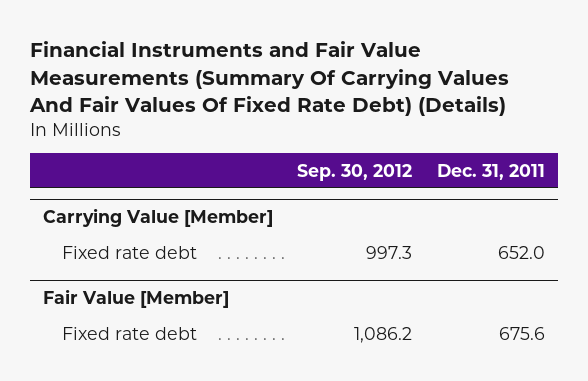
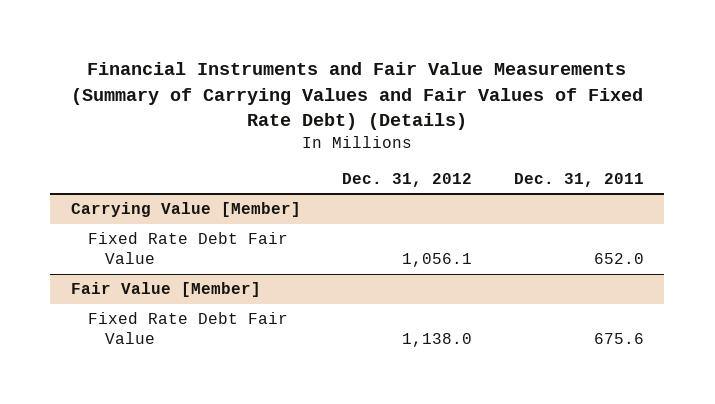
[29,41,510,116] Financial Instruments and Fair Value Measurements (Summary Of Carrying Values And Fair Values Of Fixed Rate Debt) (Details) -> [71,62,644,130] Financial Instruments and Fair Value Measurements (Summary of Carrying Values and Fair Values of Fixed Rate Debt) (Details)
[297,163,413,181] Sep. 30, 2012 -> none
none -> [342,173,473,188] Dec. 31, 2012
[62,245,198,259] Fixed rate debt -> [87,232,288,265] Fixed Rate Debt Fair Value
[62,326,198,340] Fixed rate debt -> [87,312,288,345] Fixed Rate Debt Fair Value

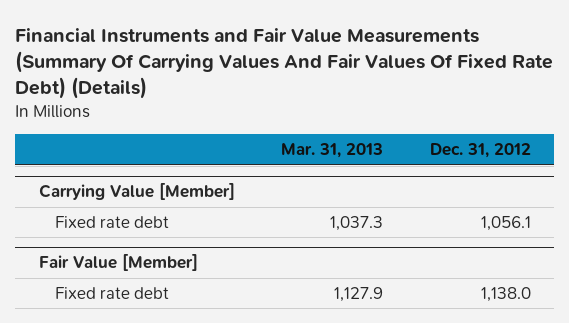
[71,62,644,130] Financial Instruments and Fair Value Measurements (Summary of Carrying Values and Fair Values of Fixed Rate Debt) (Details) -> [15,27,554,100] Financial Instruments and Fair Value Measurements (Summary Of Carrying Values And Fair Values Of Fixed Rate Debt) (Details)
[513,173,644,188] Dec. 31, 2011 -> none
none -> [281,143,384,159] Mar. 31, 2013
[87,232,288,265] Fixed Rate Debt Fair Value -> [54,216,169,229] Fixed rate debt
[87,312,288,345] Fixed Rate Debt Fair Value -> [54,287,169,300] Fixed rate debt

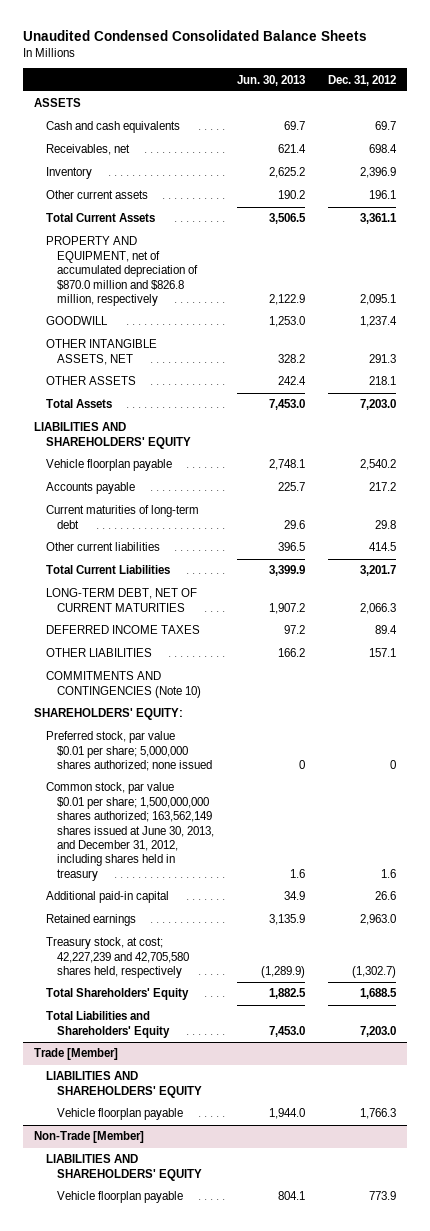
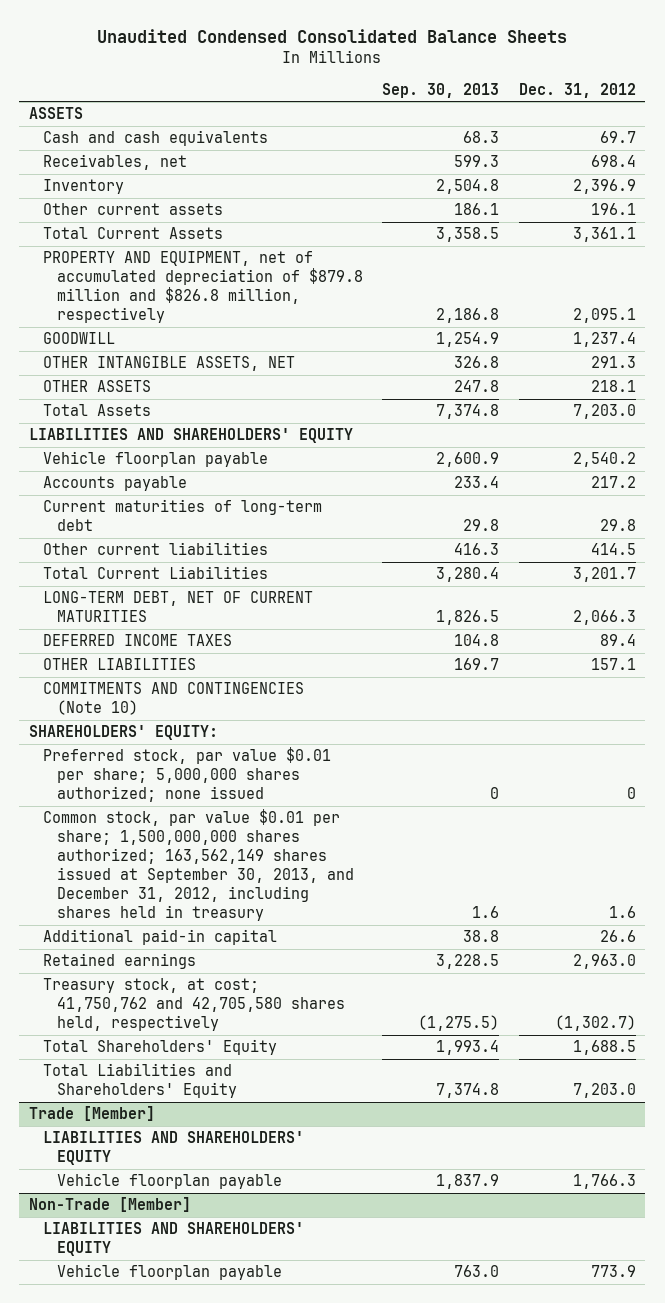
[236,74,305,86] Jun. 30, 2013 -> none
none -> [382,83,500,99] Sep. 30, 2013
[45,236,198,306] PROPERTY AND EQUIPMENT, net of accumulated depreciation of $870.0 million and $826.8 million, respectively -> [43,251,363,324] PROPERTY AND EQUIPMENT, net of accumulated depreciation of $879.8 million and $826.8 million, respectively
[45,782,214,881] Common stock, par value $0.01 per share; 1,500,000,000 shares authorized; 163,562,149 shares issued at June 30, 2013, and December 31, 2012, including shares held in treasury -> [43,809,354,922] Common stock, par value $0.01 per share; 1,500,000,000 shares authorized; 163,562,149 shares issued at September 30, 2013, and December 31, 2012, including shares held in treasury
[45,937,189,979] Treasury stock, at cost; 42,227,239 and 42,705,580 shares held, respectively -> [43,978,345,1032] Treasury stock, at cost; 41,750,762 and 42,705,580 shares held, respectively

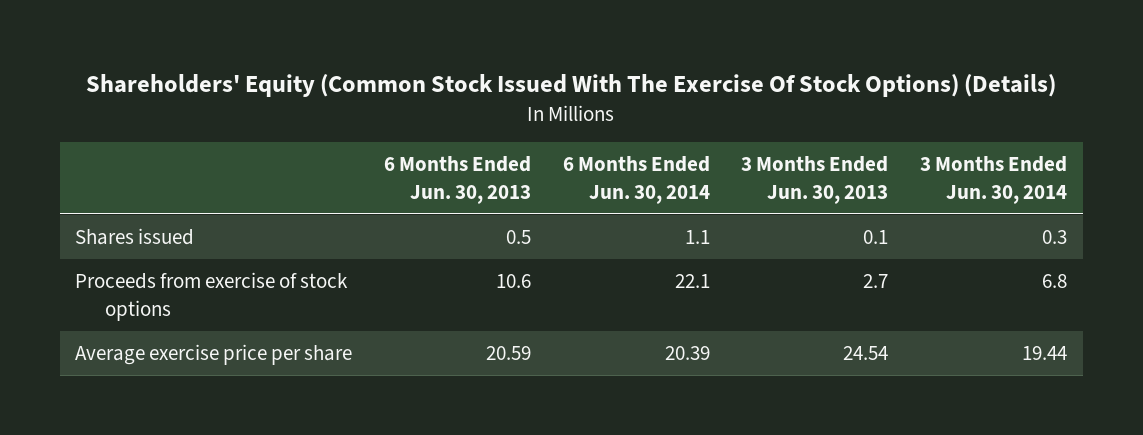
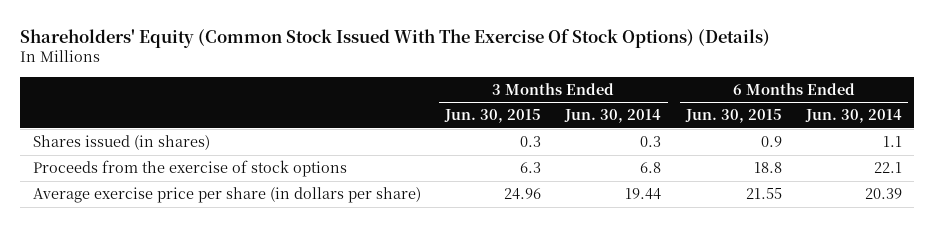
[384,156,532,204] 6 Months Ended Jun. 30, 2013 -> none
[741,156,889,204] 3 Months Ended Jun. 30, 2013 -> none
none -> [444,109,542,124] Jun. 30, 2015
none -> [684,109,782,124] Jun. 30, 2015
[75,228,195,246] Shares issued -> [32,135,210,151] Shares issued (in shares)
[75,272,349,321] Proceeds from exercise of stock options -> [32,160,347,178] Proceeds from the exercise of stock options
[75,344,353,366] Average exercise price per share -> [32,187,421,204] Average exercise price per share (in dollars per share)

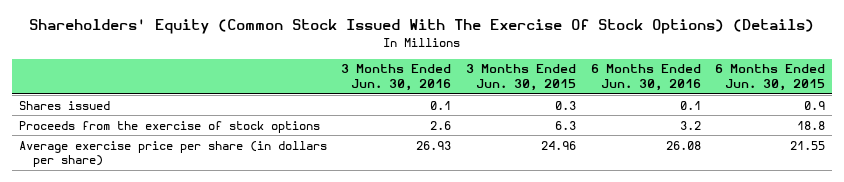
[564,109,662,124] Jun. 30, 2014 -> none
[805,109,903,124] Jun. 30, 2014 -> none
none -> [341,64,452,92] 3 Months Ended Jun. 30, 2016
none -> [590,64,701,92] 6 Months Ended Jun. 30, 2016
[32,135,210,151] Shares issued (in shares) -> [18,100,110,110] Shares issued

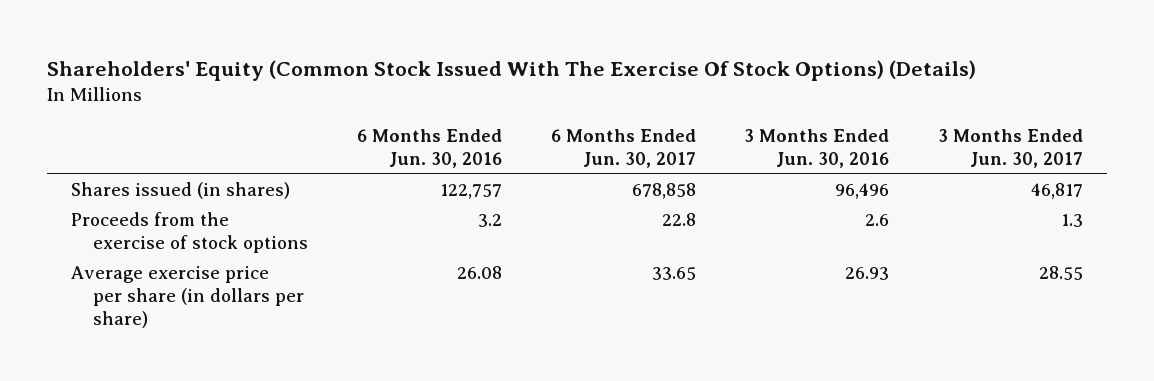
[466,64,577,92] 3 Months Ended Jun. 30, 2015 -> none
[715,64,826,92] 6 Months Ended Jun. 30, 2015 -> none
none -> [550,128,696,168] 6 Months Ended Jun. 30, 2017
none -> [937,128,1083,168] 3 Months Ended Jun. 30, 2017
[18,100,110,110] Shares issued -> [71,181,291,199] Shares issued (in shares)
[430,100,452,110] 0.1 -> [835,182,890,199] 96,496
[679,100,701,110] 0.1 -> [440,183,503,199] 122,757

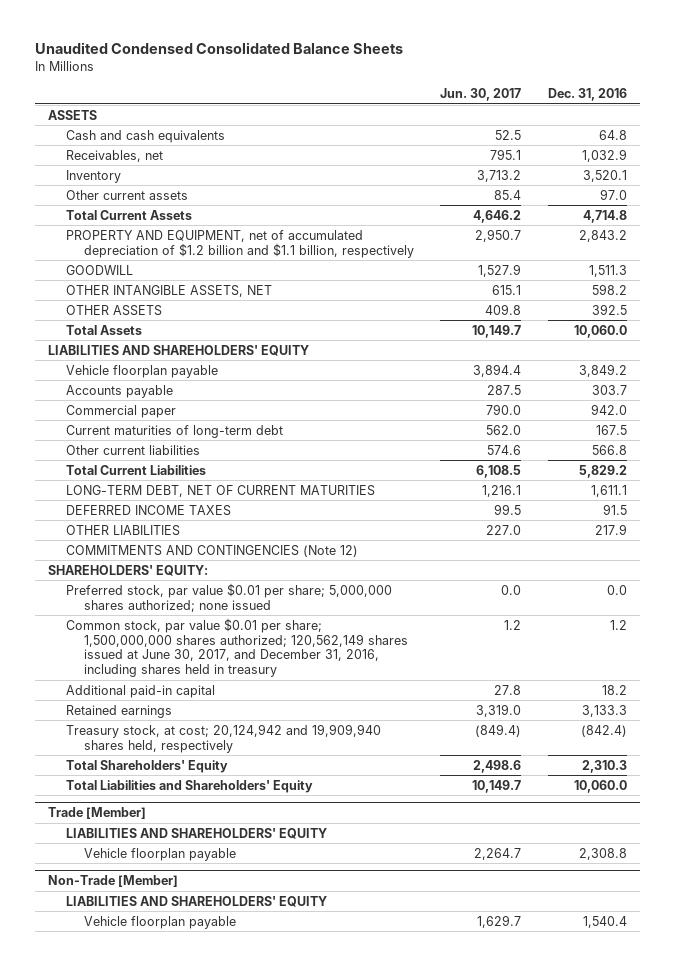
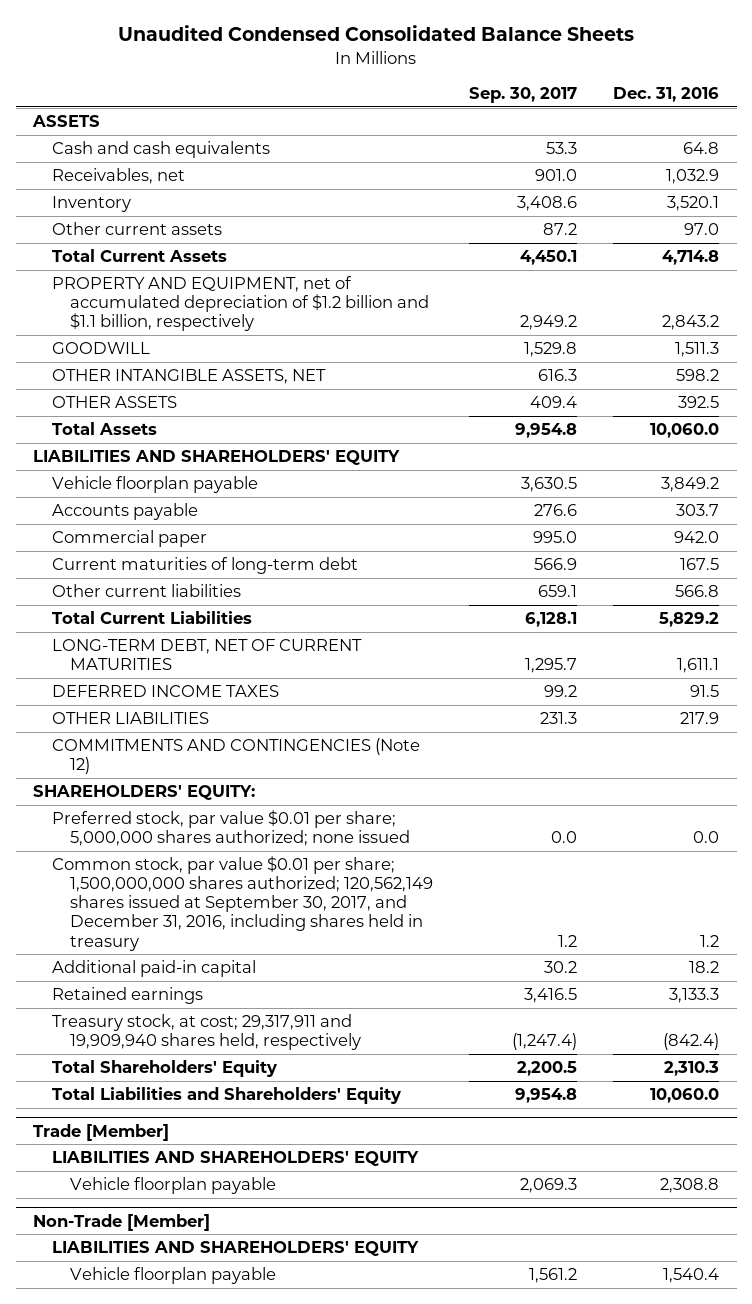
[440,88,522,102] Jun. 30, 2017 -> none
none -> [469,87,578,104] Sep. 30, 2017
[66,617,408,678] Common stock, par value $0.01 per share; 1,500,000,000 shares authorized; 120,562,149 shares issued at June 30, 2017, and December 31, 2016, including shares held in treasury -> [51,856,434,951] Common stock, par value $0.01 per share; 1,500,000,000 shares authorized; 120,562,149 shares issued at September 30, 2017, and December 31, 2016, including shares held in treasury
[66,723,382,753] Treasury stock, at cost; 20,124,942 and 19,909,940 shares held, respectively -> [51,1014,362,1051] Treasury stock, at cost; 29,317,911 and 19,909,940 shares held, respectively

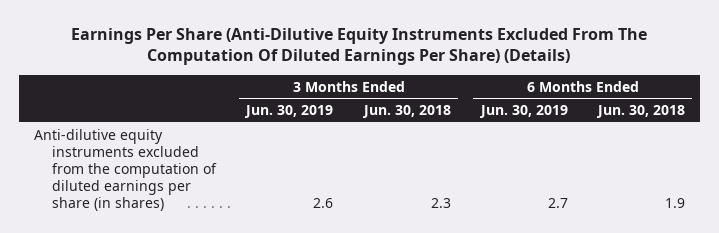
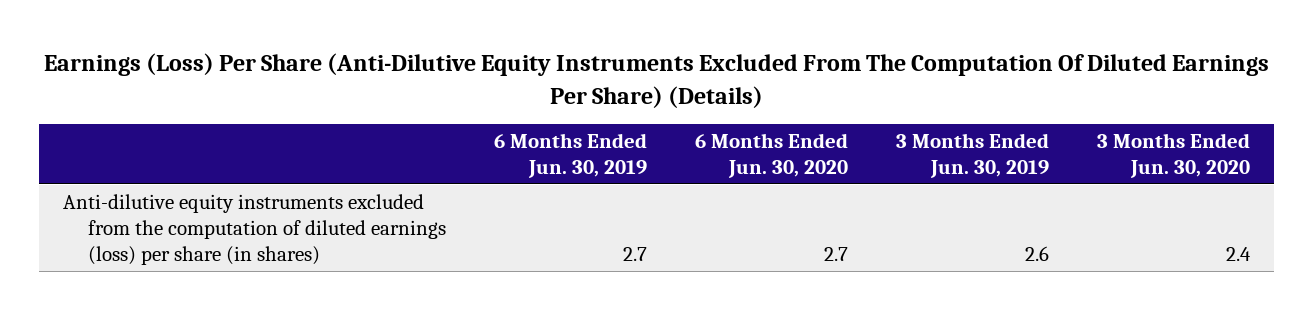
[71,28,648,66] Earnings Per Share (Anti-Dilutive Equity Instruments Excluded From The Computation Of Diluted Earnings Per Share) (Details) -> [43,53,1269,108] Earnings (Loss) Per Share (Anti-Dilutive Equity Instruments Excluded From The Computation Of Diluted Earnings Per Share) (Details)
[361,105,451,119] Jun. 30, 2018 -> none
[595,105,685,119] Jun. 30, 2018 -> none
none -> [695,132,849,179] 6 Months Ended Jun. 30, 2020
none -> [1097,132,1251,179] 3 Months Ended Jun. 30, 2020
[33,128,218,211] Anti-dilutive equity instruments excluded from the computation of diluted earnings per share (in shares) -> [63,193,447,266] Anti-dilutive equity instruments excluded from the computation of diluted earnings (loss) per share (in shares)

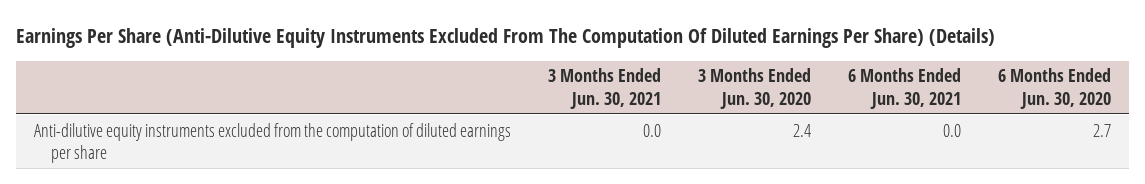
[43,53,1269,108] Earnings (Loss) Per Share (Anti-Dilutive Equity Instruments Excluded From The Computation Of Diluted Earnings Per Share) (Details) -> [16,28,996,49] Earnings Per Share (Anti-Dilutive Equity Instruments Excluded From The Computation Of Diluted Earnings Per Share) (Details)
[494,132,648,179] 6 Months Ended Jun. 30, 2019 -> none
[896,132,1050,179] 3 Months Ended Jun. 30, 2019 -> none
none -> [548,68,662,109] 3 Months Ended Jun. 30, 2021
none -> [848,68,962,109] 6 Months Ended Jun. 30, 2021
[63,193,447,266] Anti-dilutive equity instruments excluded from the computation of diluted earnings (loss) per share (in shares) -> [34,122,512,164] Anti-dilutive equity instruments excluded from the computation of diluted earnings per share

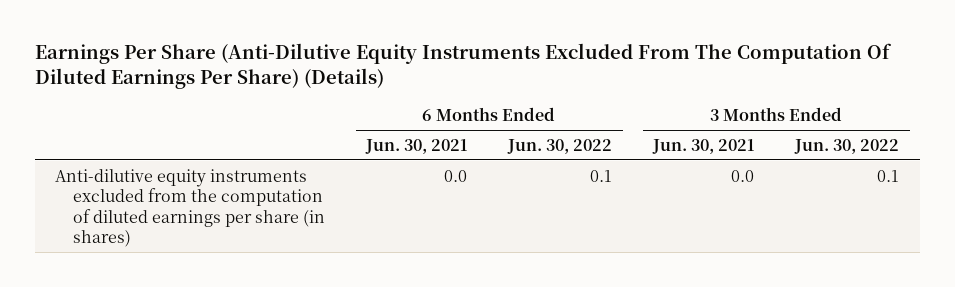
[698,68,812,109] 3 Months Ended Jun. 30, 2020 -> none
[998,68,1112,109] 6 Months Ended Jun. 30, 2020 -> none
none -> [507,138,613,154] Jun. 30, 2022
none -> [794,138,900,154] Jun. 30, 2022
[34,122,512,164] Anti-dilutive equity instruments excluded from the computation of diluted earnings per share -> [55,168,326,247] Anti-dilutive equity instruments excluded from the computation of diluted earnings per share (in shares)

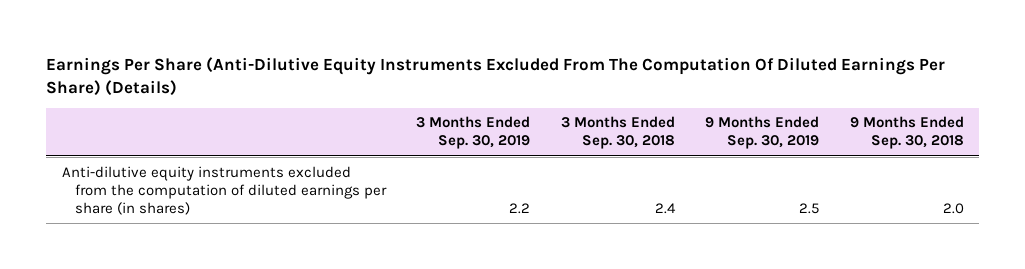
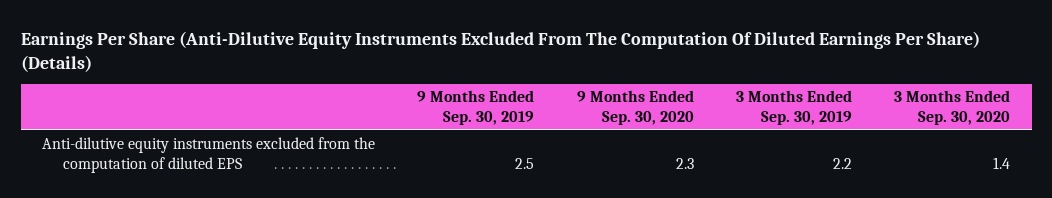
[560,116,675,150] 3 Months Ended Sep. 30, 2018 -> none
[849,116,964,150] 9 Months Ended Sep. 30, 2018 -> none
none -> [576,90,694,126] 9 Months Ended Sep. 30, 2020
none -> [894,90,1011,126] 3 Months Ended Sep. 30, 2020
[61,165,387,215] Anti-dilutive equity instruments excluded from the computation of diluted earnings per share (in shares) -> [41,137,375,174] Anti-dilutive equity instruments excluded from the computation of diluted EPS

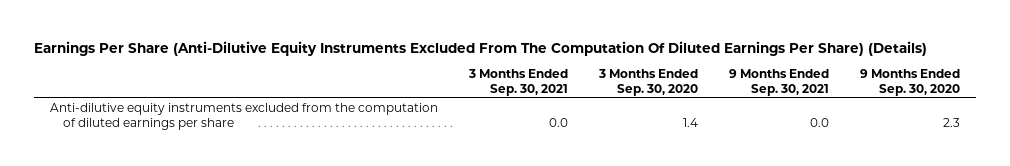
[417,90,535,126] 9 Months Ended Sep. 30, 2019 -> none
[736,90,853,126] 3 Months Ended Sep. 30, 2019 -> none
none -> [467,69,568,96] 3 Months Ended Sep. 30, 2021
none -> [729,69,830,96] 9 Months Ended Sep. 30, 2021
[41,137,375,174] Anti-dilutive equity instruments excluded from the computation of diluted EPS -> [49,103,438,131] Anti-dilutive equity instruments excluded from the computation of diluted earnings per share

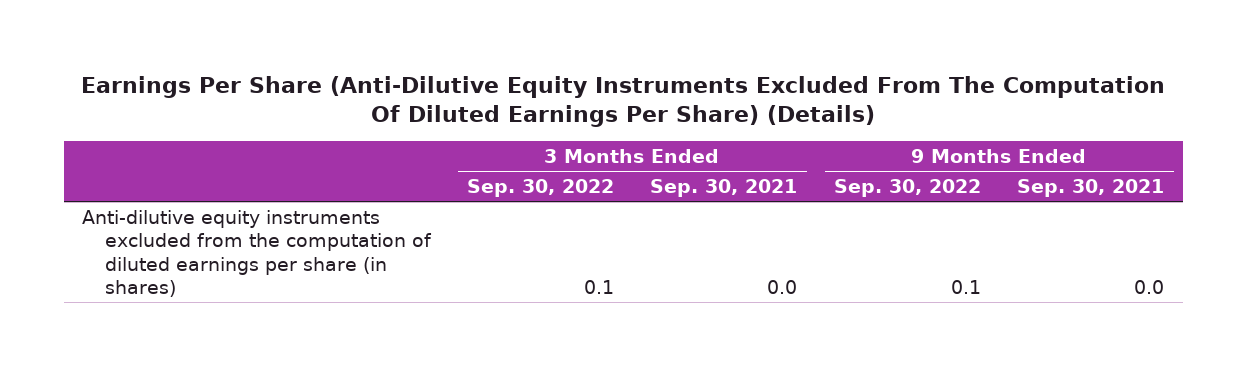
[598,69,699,96] 3 Months Ended Sep. 30, 2020 -> none
[860,69,961,96] 9 Months Ended Sep. 30, 2020 -> none
none -> [467,179,615,198] Sep. 30, 2022
none -> [833,179,981,198] Sep. 30, 2022
[49,103,438,131] Anti-dilutive equity instruments excluded from the computation of diluted earnings per share -> [81,209,432,298] Anti-dilutive equity instruments excluded from the computation of diluted earnings per share (in shares)

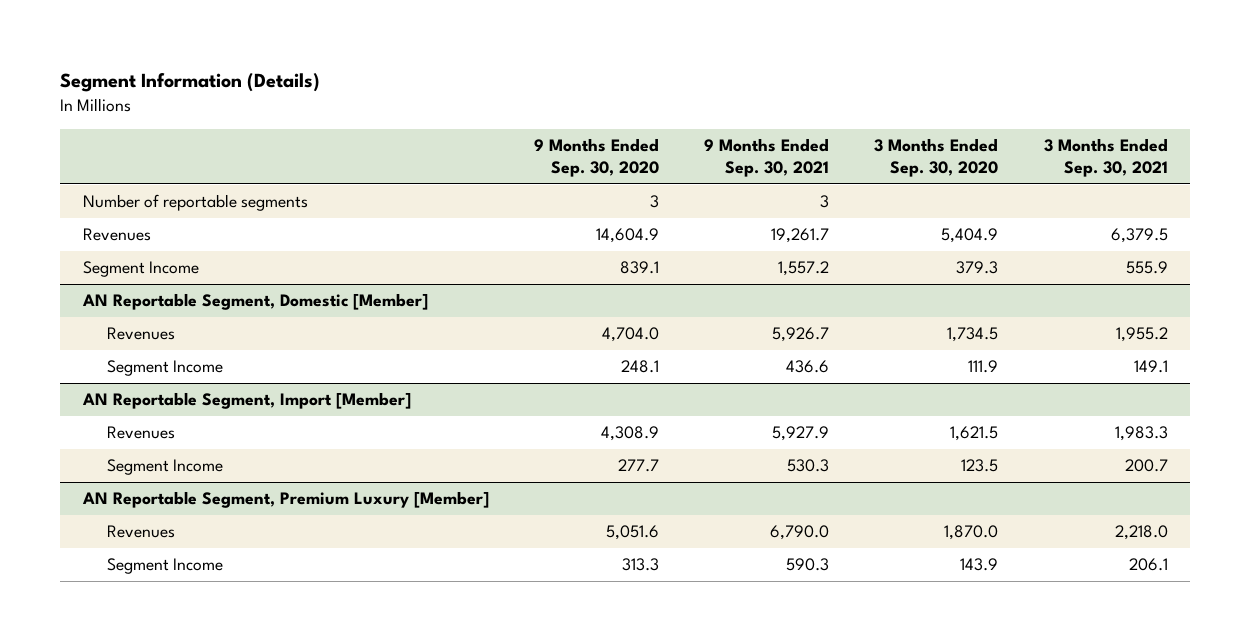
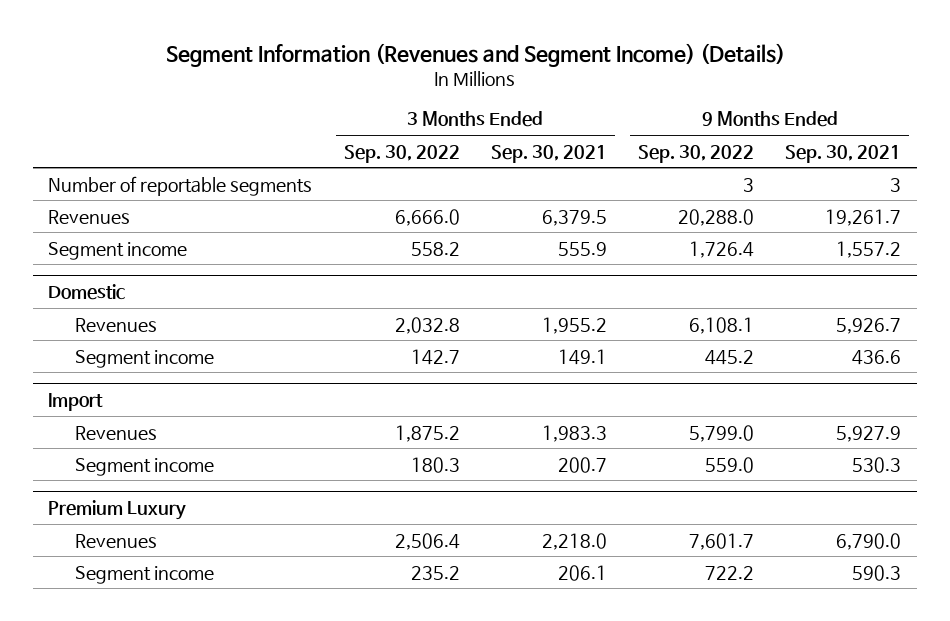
[59,73,320,93] Segment Information (Details) -> [165,42,785,67] Segment Information (Revenues and Segment Income) (Details)
[533,137,659,178] 9 Months Ended Sep. 30, 2020 -> none
[874,137,999,178] 3 Months Ended Sep. 30, 2020 -> none
none -> [343,144,460,163] Sep. 30, 2022
none -> [638,144,755,163] Sep. 30, 2022
[82,261,199,278] Segment Income -> [48,241,188,260] Segment income
[81,293,428,311] AN Reportable Segment, Domestic [Member] -> [48,284,126,301] Domestic
[107,360,224,377] Segment Income -> [75,349,215,368] Segment income
[81,392,411,410] AN Reportable Segment, Import [Member] -> [48,393,104,412] Import
[107,459,224,476] Segment Income -> [75,457,215,476] Segment income
[81,491,489,509] AN Reportable Segment, Premium Luxury [Member] -> [48,500,187,521] Premium Luxury
[107,558,224,575] Segment Income -> [75,565,215,584] Segment income

